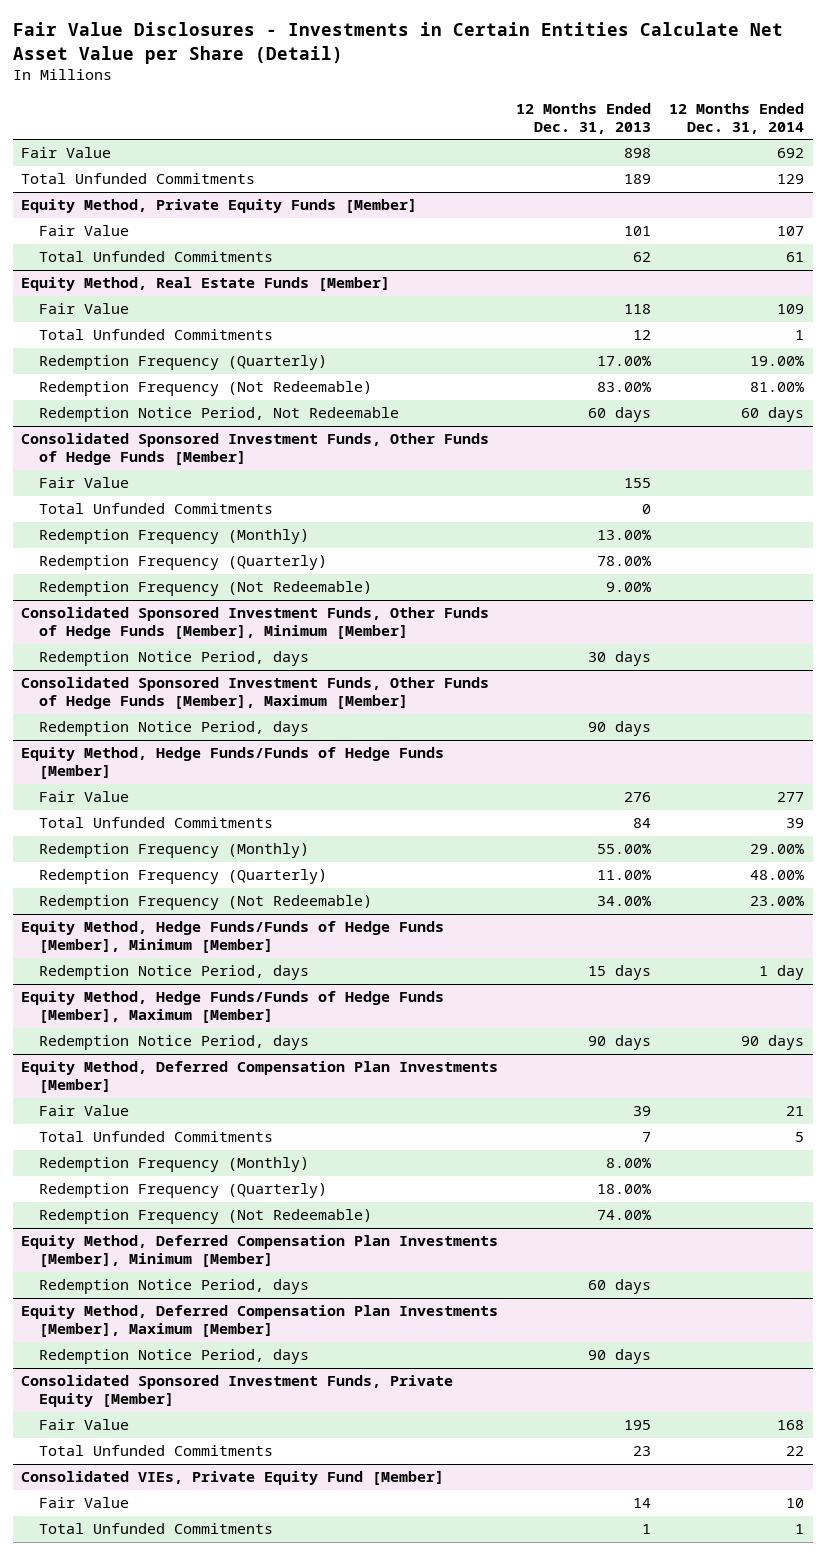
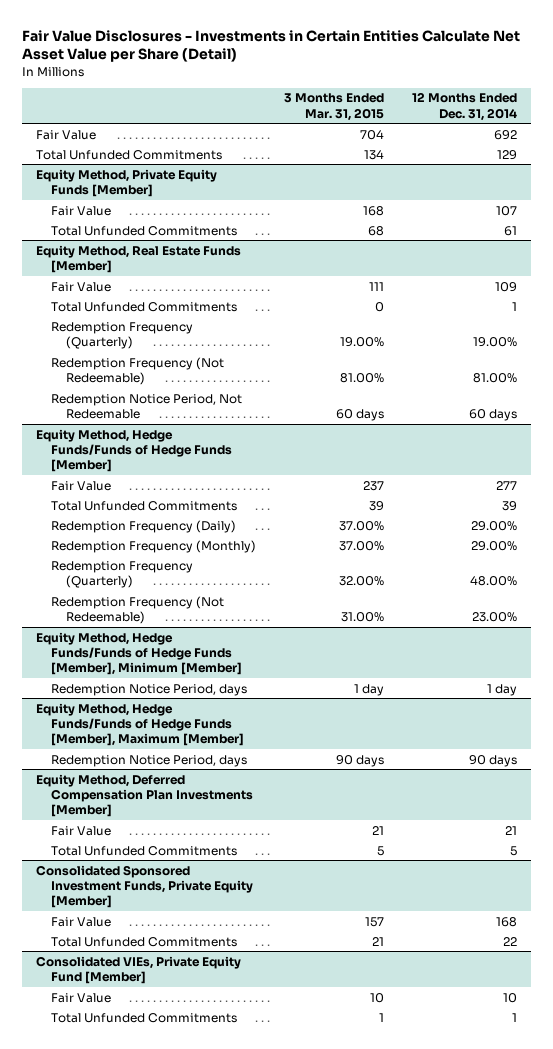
[516,102,652,134] 12 Months Ended Dec. 31, 2013 -> none
none -> [283,93,384,121] 3 Months Ended Mar. 31, 2015
[21,433,490,466] Consolidated Sponsored Investment Funds, Other Funds of Hedge Funds [Member] -> none
[39,477,130,489] Fair Value -> none
[39,503,274,515] Total Unfunded Commitments -> none
[39,529,310,545] Redemption Frequency (Monthly) -> none
[39,555,328,571] Redemption Frequency (Quarterly) -> none
[39,581,373,597] Redemption Frequency (Not Redeemable) -> none
[21,607,490,640] Consolidated Sponsored Investment Funds, Other Funds of Hedge Funds [Member], Minimum [Member] -> none
[39,651,310,667] Redemption Notice Period, days -> none
[21,677,490,710] Consolidated Sponsored Investment Funds, Other Funds of Hedge Funds [Member], Maximum [Member] -> none
[39,721,310,737] Redemption Notice Period, days -> none
none -> [51,519,237,533] Redemption Frequency (Daily)
[39,1157,310,1173] Redemption Frequency (Monthly) -> none
[39,1183,328,1199] Redemption Frequency (Quarterly) -> none
[39,1209,373,1225] Redemption Frequency (Not Redeemable) -> none
[21,1235,499,1268] Equity Method, Deferred Compensation Plan Investments [Member], Minimum [Member] -> none
[39,1279,310,1295] Redemption Notice Period, days -> none
[21,1305,499,1338] Equity Method, Deferred Compensation Plan Investments [Member], Maximum [Member] -> none
[39,1349,310,1365] Redemption Notice Period, days -> none

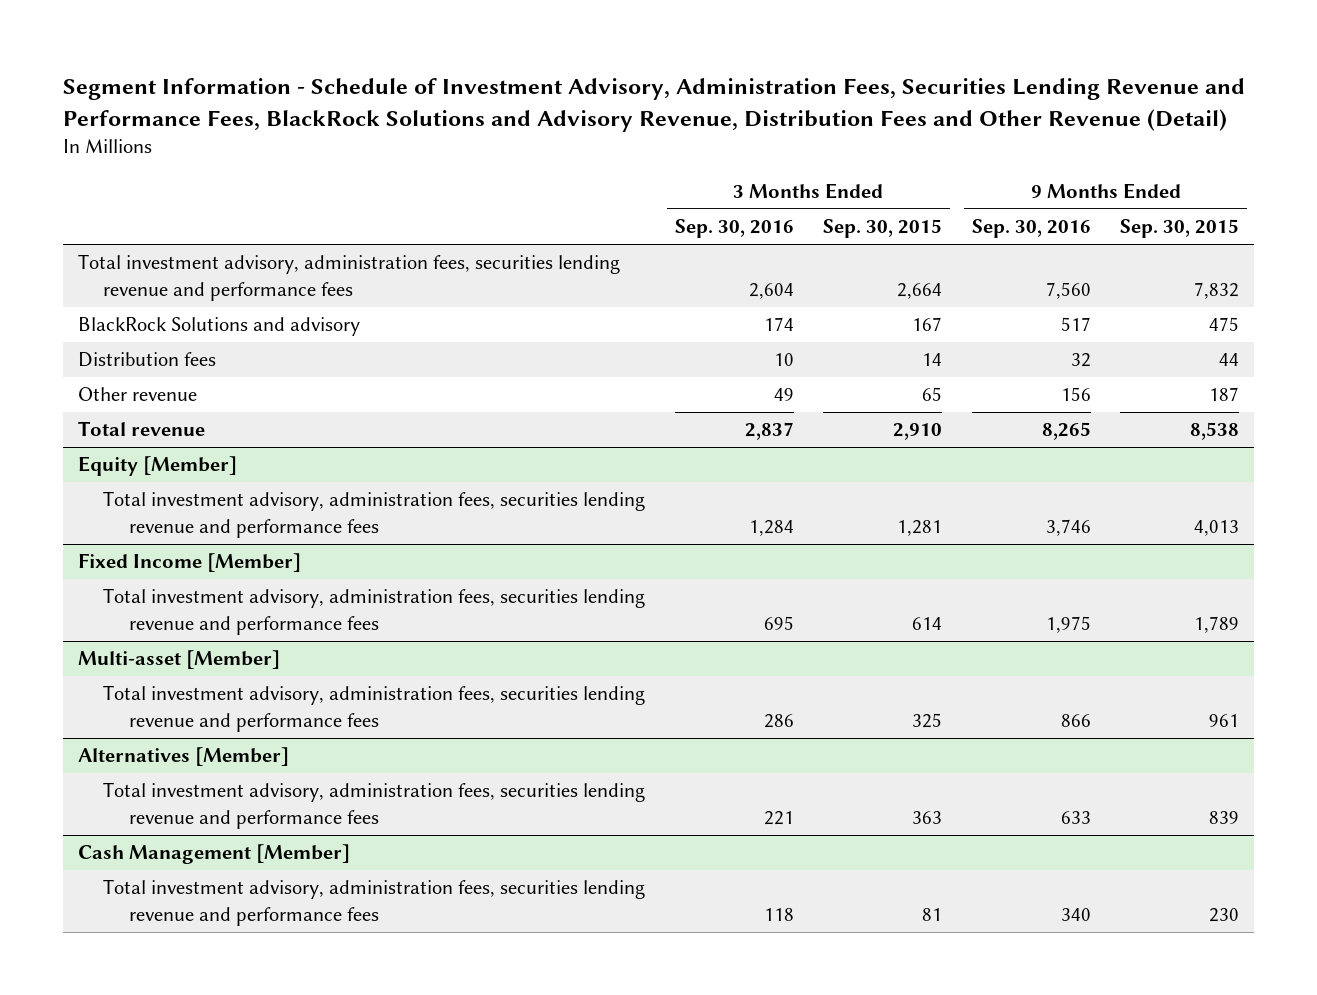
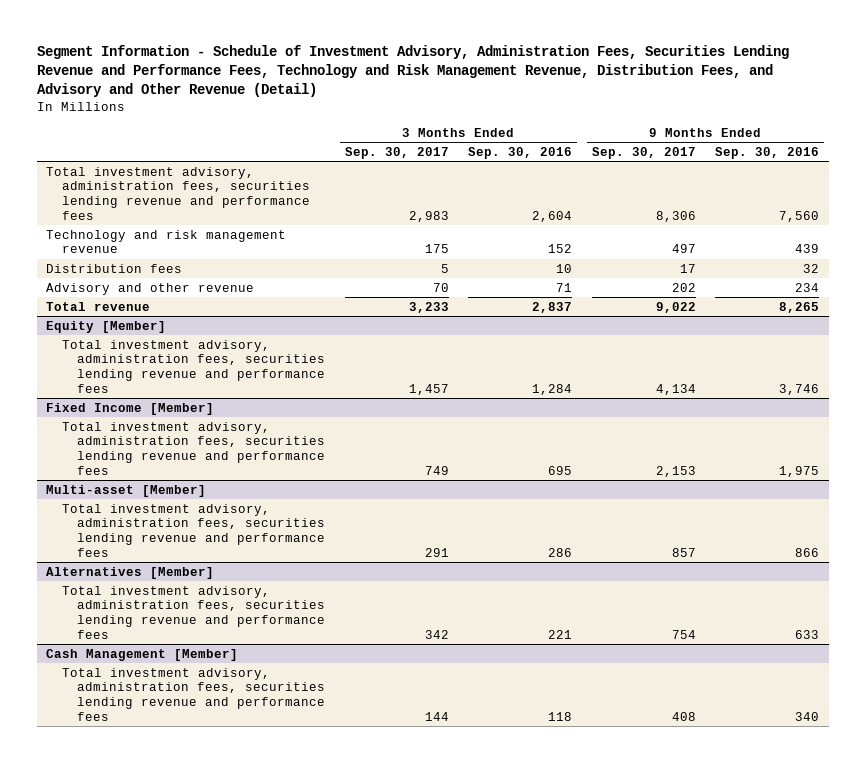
[62,78,1245,132] Segment Information - Schedule of Investment Advisory, Administration Fees, Securities Lending Revenue and Performance Fees, BlackRock Solutions and Advisory Revenue, Distribution Fees and Other Revenue (Detail) -> [36,44,789,98] Segment Information - Schedule of Investment Advisory, Administration Fees, Securities Lending Revenue and Performance Fees, Technology and Risk Management Revenue, Distribution Fees, and Advisory and Other Revenue (Detail)
[823,219,943,239] Sep. 30, 2015 -> none
[1120,219,1240,239] Sep. 30, 2015 -> none
none -> [344,146,449,159] Sep. 30, 2017
none -> [591,146,696,159] Sep. 30, 2017
[77,317,360,337] BlackRock Solutions and advisory -> none
none -> [46,229,287,254] Technology and risk management revenue
[77,387,197,402] Other revenue -> [46,282,255,295] Advisory and other revenue
[773,388,794,402] 49 -> [556,282,573,292] 71
[1060,387,1091,402] 156 -> [794,282,819,292] 234

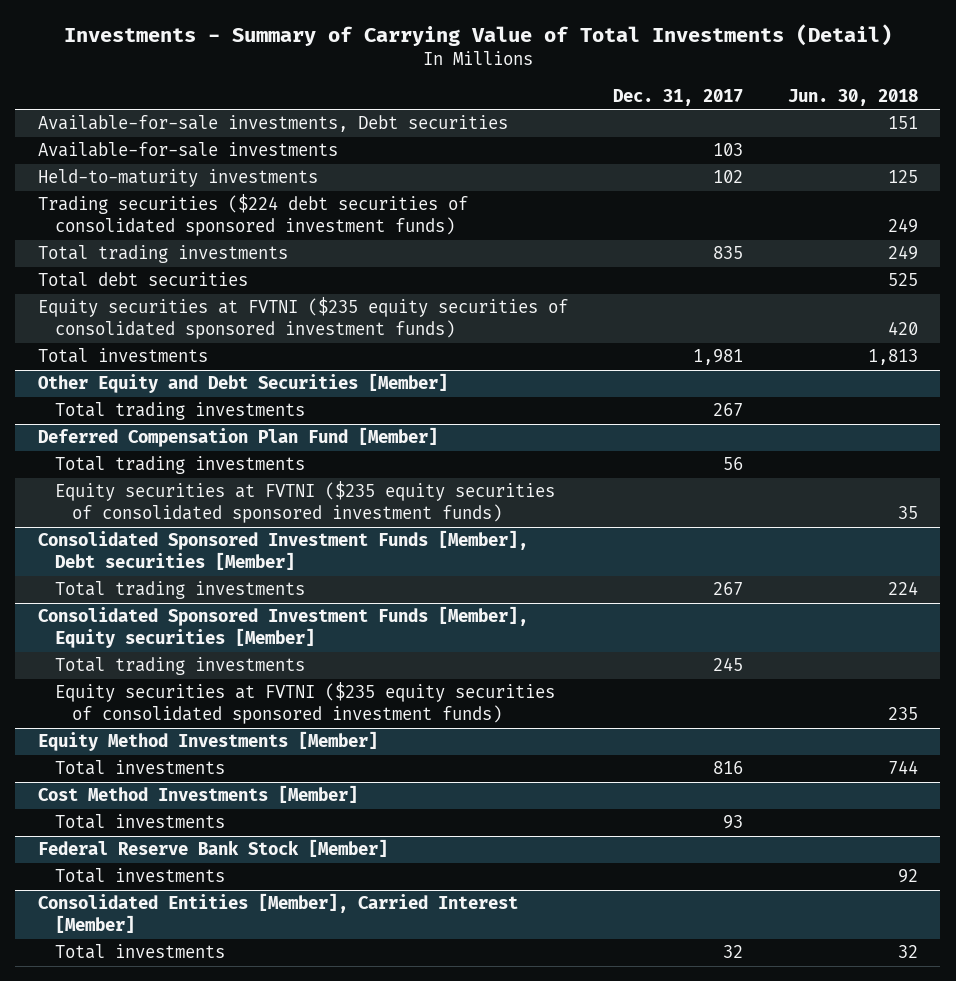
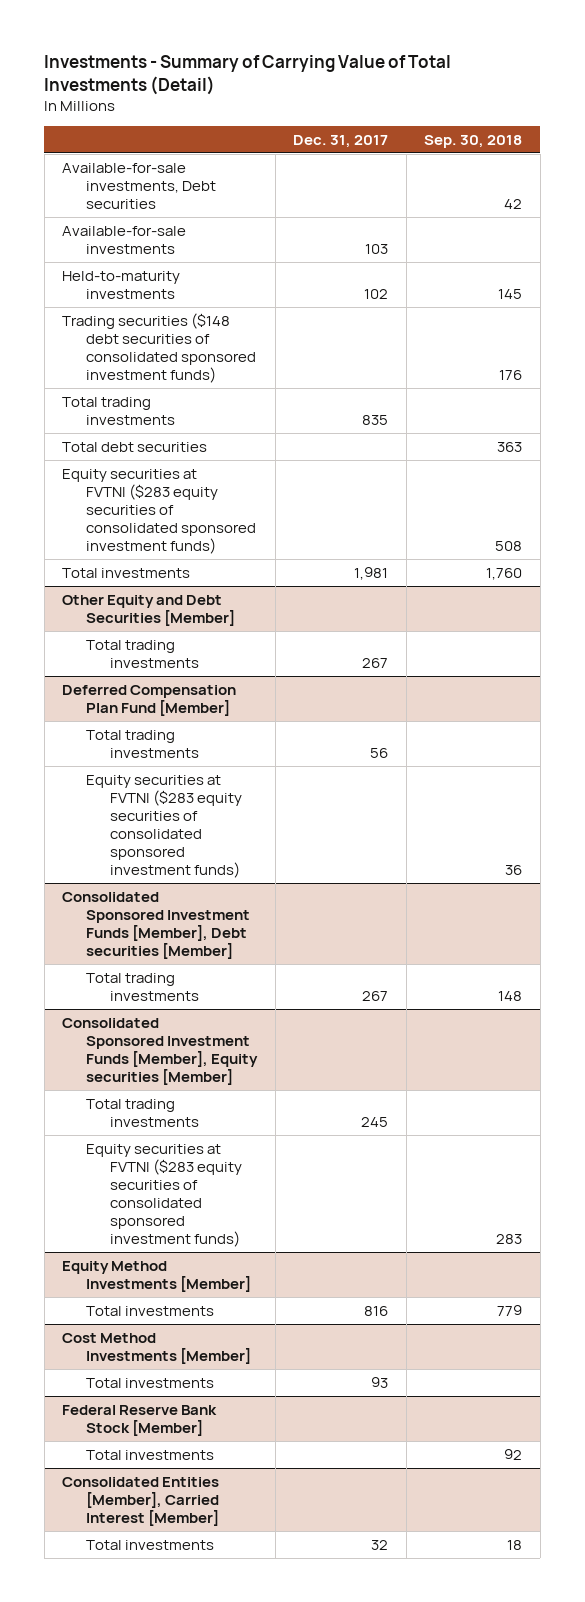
[787,88,918,106] Jun. 30, 2018 -> none
none -> [424,134,523,148] Sep. 30, 2018
[37,194,468,237] Trading securities ($224 debt securities of consolidated sponsored investment funds) -> [62,312,257,383] Trading securities ($148 debt securities of consolidated sponsored investment funds)
[37,297,568,340] Equity securities at FVTNI ($235 equity securities of consolidated sponsored investment funds) -> [62,468,257,554] Equity securities at FVTNI ($283 equity securities of consolidated sponsored investment funds)
[54,481,555,524] Equity securities at FVTNI ($235 equity securities of consolidated sponsored investment funds) -> [86,774,242,878] Equity securities at FVTNI ($283 equity securities of consolidated sponsored investment funds)
[54,682,555,725] Equity securities at FVTNI ($235 equity securities of consolidated sponsored investment funds) -> [86,1143,242,1247] Equity securities at FVTNI ($283 equity securities of consolidated sponsored investment funds)

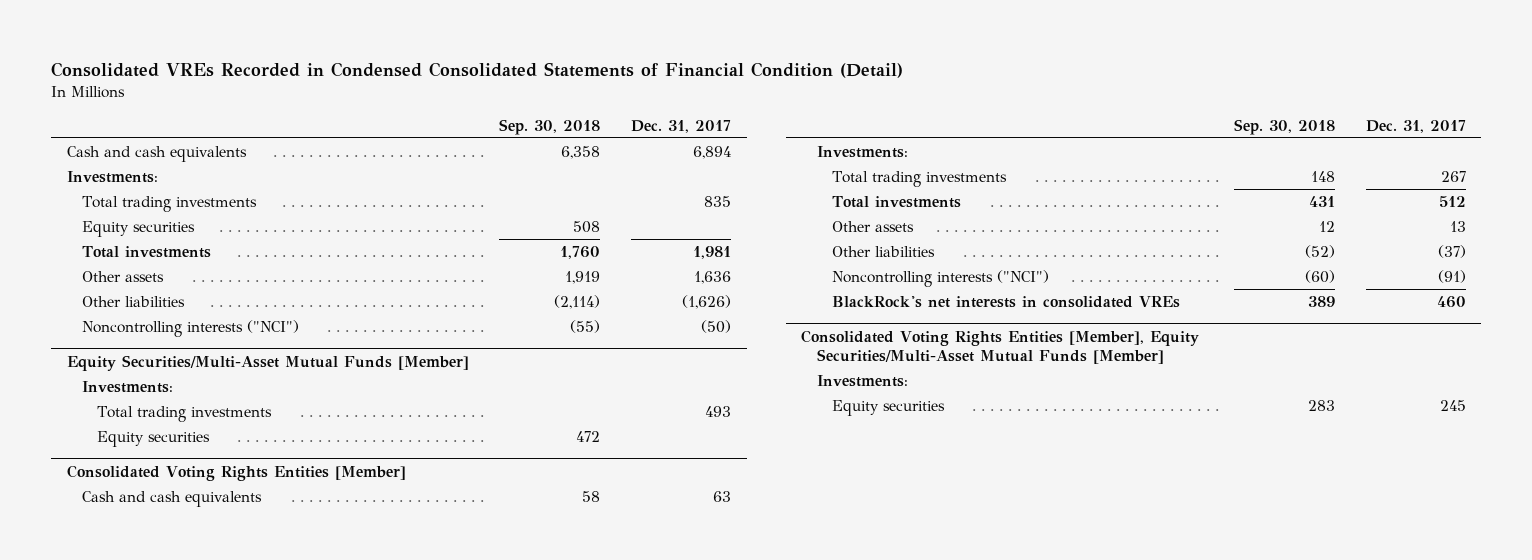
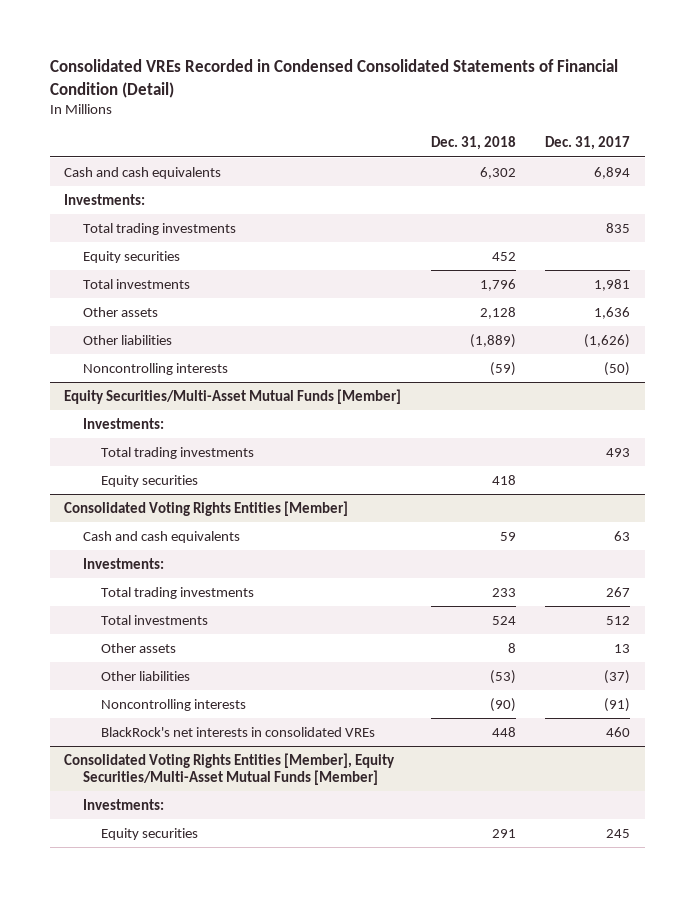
[499,118,601,135] Sep. 30, 2018 -> none
none -> [430,136,516,151] Dec. 31, 2018
[81,320,299,338] Noncontrolling interests ("NCI") -> [82,362,228,375] Noncontrolling interests
[832,270,1050,288] Noncontrolling interests ("NCI") -> [100,698,246,711] Noncontrolling interests

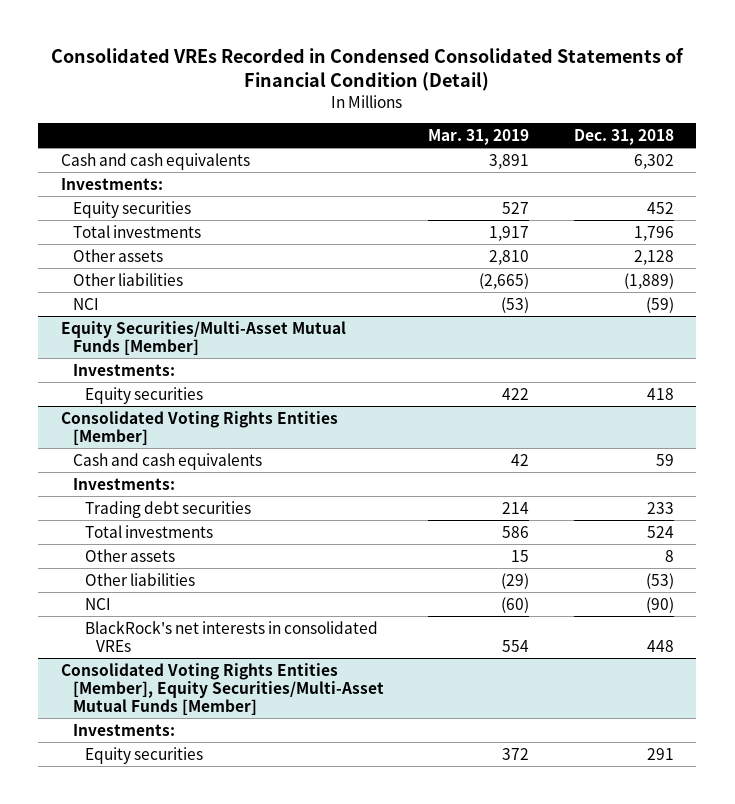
[545,136,631,151] Dec. 31, 2017 -> none
none -> [428,128,530,145] Mar. 31, 2019
[82,222,236,235] Total trading investments -> none
[82,362,228,375] Noncontrolling interests -> [72,297,99,310] NCI
[100,446,254,459] Total trading investments -> none
[100,586,254,599] Total trading investments -> [84,500,251,518] Trading debt securities
[100,698,246,711] Noncontrolling interests -> [84,597,111,610] NCI

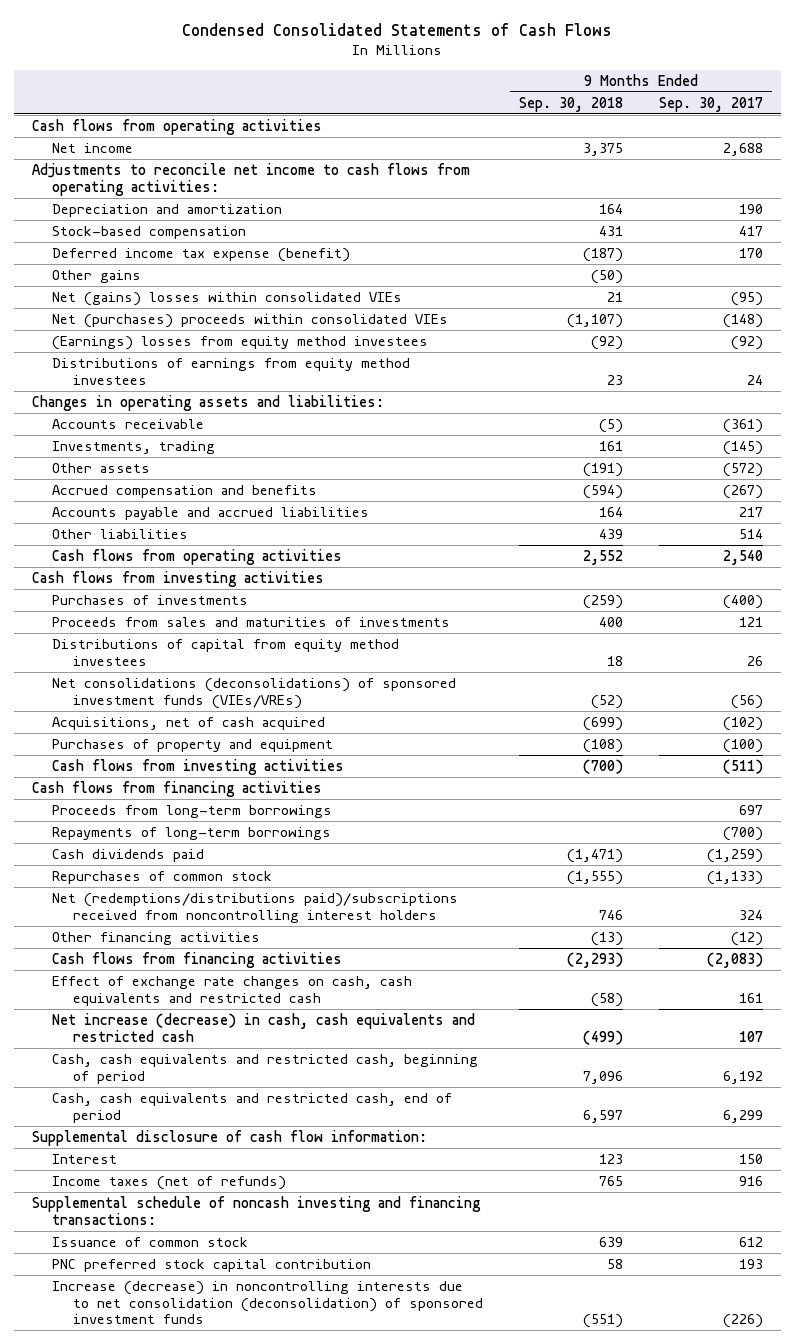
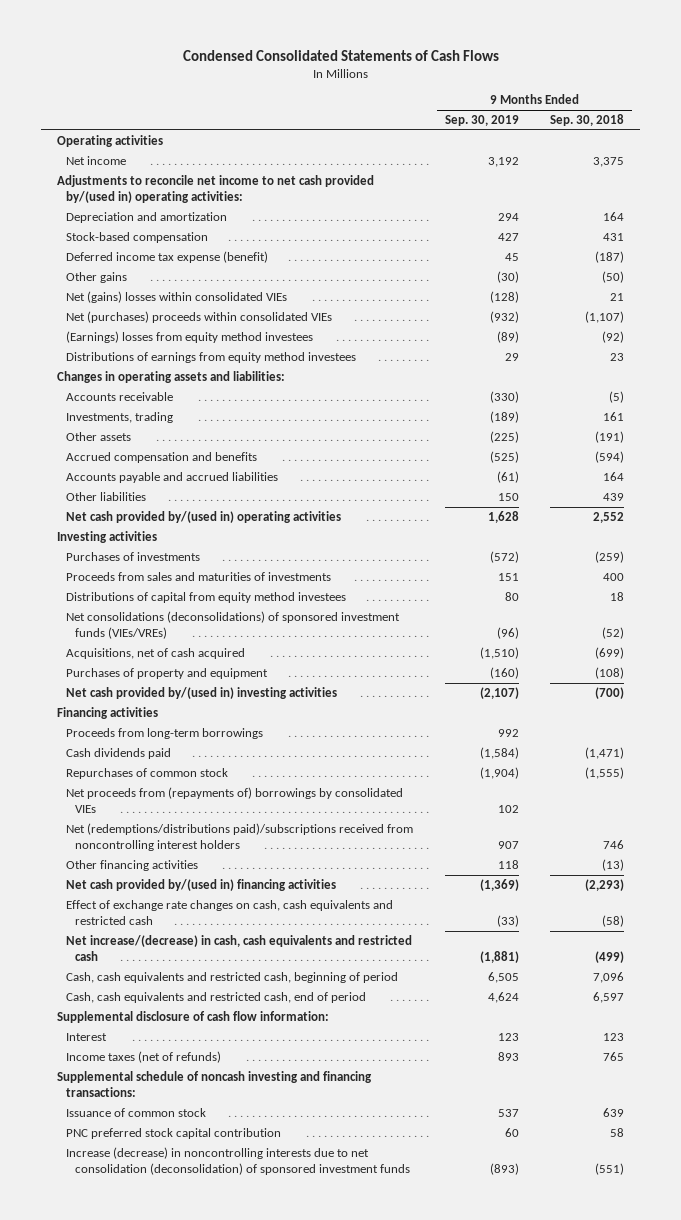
[658,96,763,112] Sep. 30, 2017 -> none
none -> [444,115,519,127] Sep. 30, 2019
[31,118,322,135] Cash flows from operating activities -> [56,134,163,147] Operating activities
[31,162,470,196] Adjustments to reconcile net income to cash flows from operating activities: -> [56,174,374,204] Adjustments to reconcile net income to net cash provided by/(used in) operating activities:
[52,548,343,565] Cash flows from operating activities -> [65,510,341,523] Net cash provided by/(used in) operating activities
[31,570,324,587] Cash flows from investing activities -> [56,530,157,543] Investing activities
[52,758,345,775] Cash flows from investing activities -> [65,686,337,699] Net cash provided by/(used in) investing activities
[31,780,322,797] Cash flows from financing activities -> [56,706,158,719] Financing activities
[52,826,332,840] Repayments of long-term borrowings -> none
none -> [65,786,403,814] Net proceeds from (repayments of) borrowings by consolidated VIEs
[52,951,343,968] Cash flows from financing activities -> [65,878,336,891] Net cash provided by/(used in) financing activities
[52,1012,476,1042] Net increase (decrease) in cash, cash equivalents and restricted cash -> [65,934,412,962] Net increase/(decrease) in cash, cash equivalents and restricted cash

